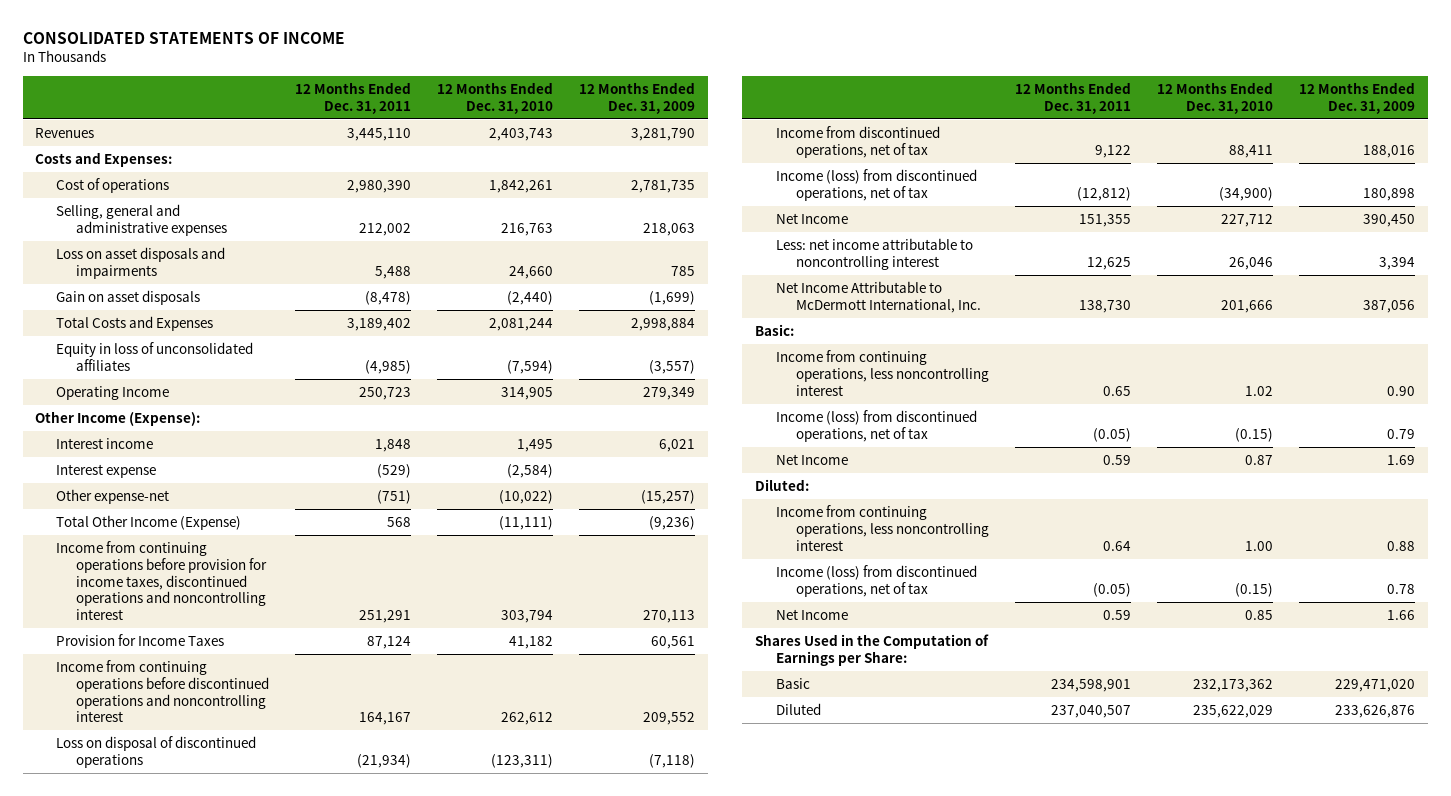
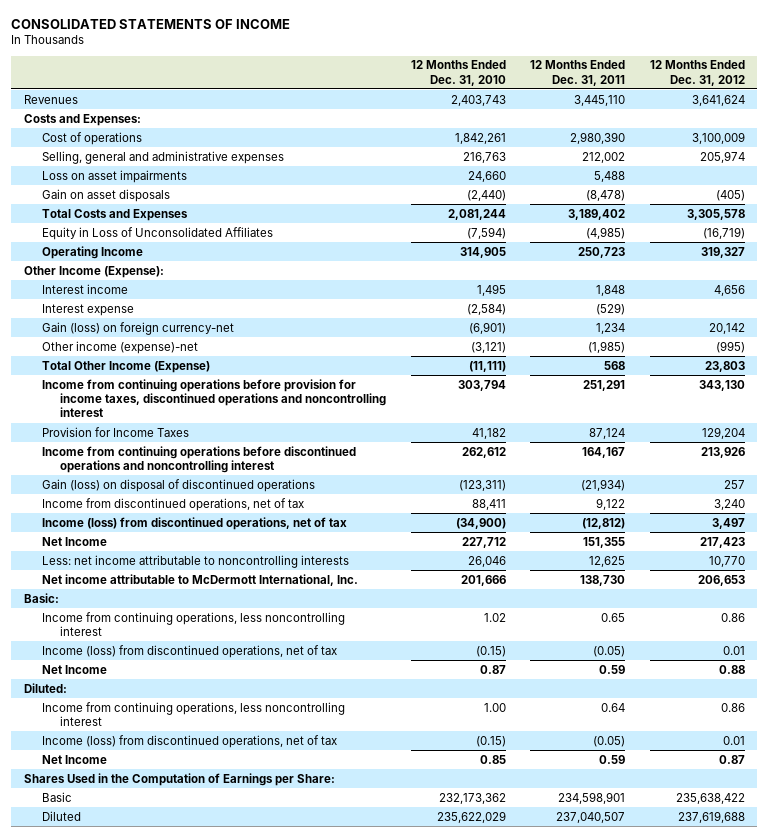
[579,81,696,114] 12 Months Ended Dec. 31, 2009 -> none
none -> [650,60,746,86] 12 Months Ended Dec. 31, 2012
[55,246,225,279] Loss on asset disposals and impairments -> [41,169,187,183] Loss on asset impairments
[55,341,253,371] Equity in loss of unconsolidated affiliates -> [41,226,273,240] Equity in Loss of Unconsolidated Affiliates
none -> [41,321,234,335] Gain (loss) on foreign currency-net
[55,488,169,504] Other expense-net -> [41,340,198,354] Other income (expense)-net
[377,489,412,504] (751) -> [588,340,626,353] (1,985)
[499,489,554,504] (10,022) -> [470,341,506,353] (3,121)
[55,735,256,768] Loss on disposal of discontinued operations -> [41,478,315,492] Gain (loss) on disposal of discontinued operations
[775,237,973,270] Less: net income attributable to noncontrolling interest -> [41,554,349,568] Less: net income attributable to noncontrolling interests
[775,280,982,313] Net Income Attributable to McDermott International, Inc. -> [41,573,358,586] Net income attributable to McDermott International, Inc.

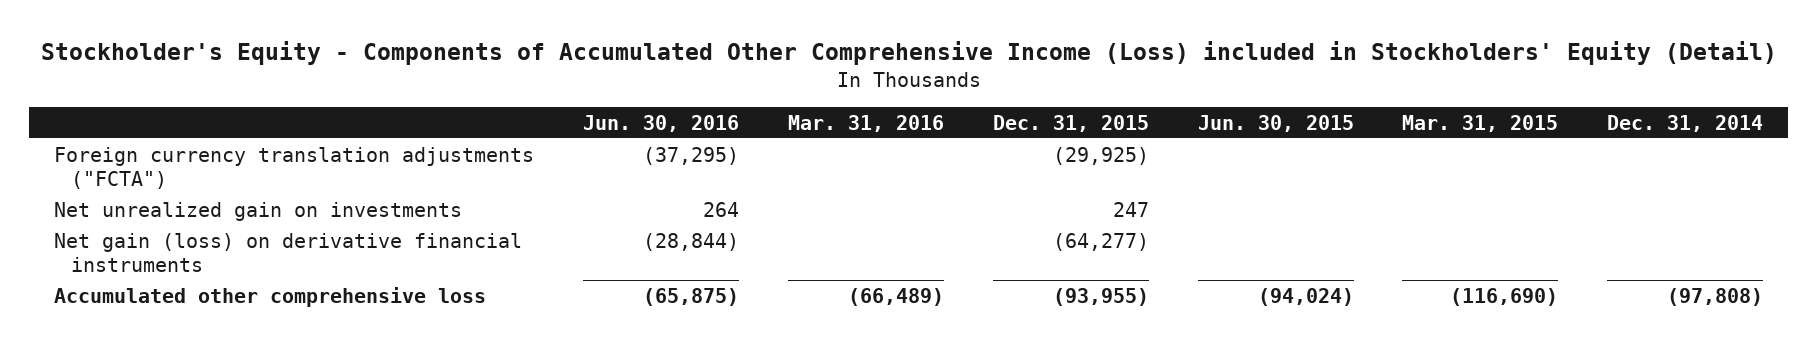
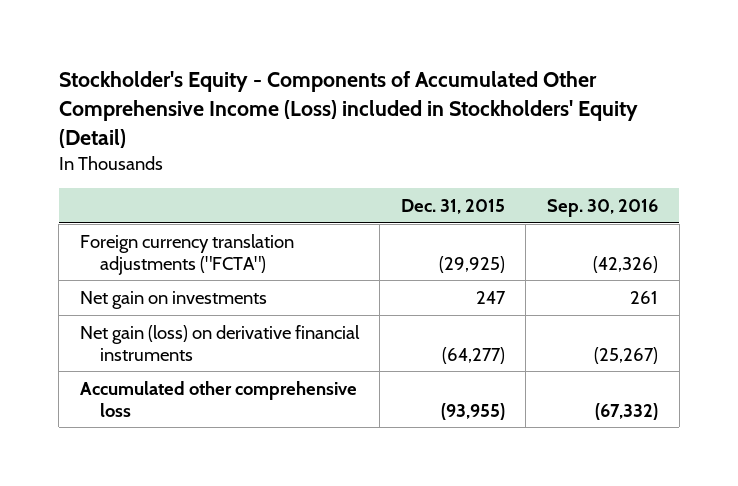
[582,114,739,132] Jun. 30, 2016 -> none
[787,114,944,132] Mar. 31, 2016 -> none
[1197,114,1354,132] Jun. 30, 2015 -> none
[1402,114,1559,132] Mar. 31, 2015 -> none
[1607,114,1764,132] Dec. 31, 2014 -> none
none -> [546,198,658,217] Sep. 30, 2016
[53,201,462,221] Net unrealized gain on investments -> [79,290,267,309] Net gain on investments

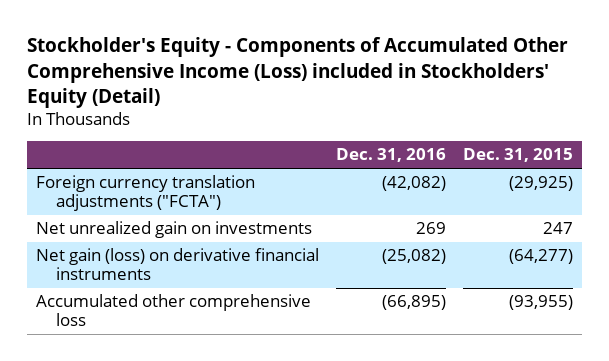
[546,198,658,217] Sep. 30, 2016 -> none
none -> [336,148,447,163] Dec. 31, 2016
[79,290,267,309] Net gain on investments -> [35,221,312,239] Net unrealized gain on investments

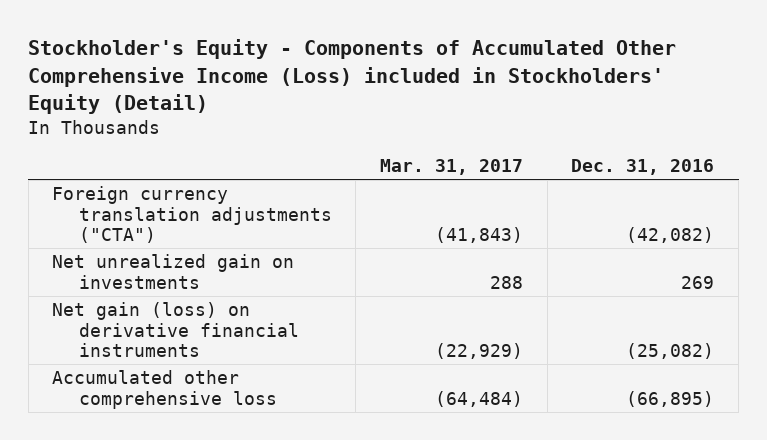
[463,148,574,163] Dec. 31, 2015 -> none
none -> [380,158,524,175] Mar. 31, 2017
[35,175,255,212] Foreign currency translation adjustments ("FCTA") -> [52,186,332,243] Foreign currency translation adjustments ("CTA")

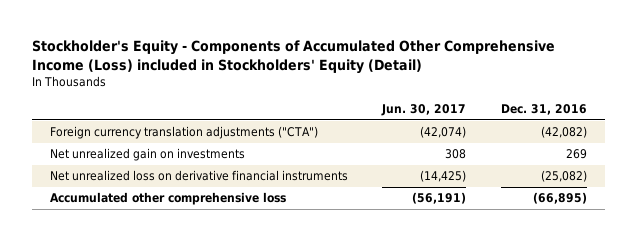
[380,158,524,175] Mar. 31, 2017 -> none
none -> [381,104,467,117] Jun. 30, 2017
[52,302,299,357] Net gain (loss) on derivative financial instruments -> [49,170,348,182] Net unrealized loss on derivative financial instruments

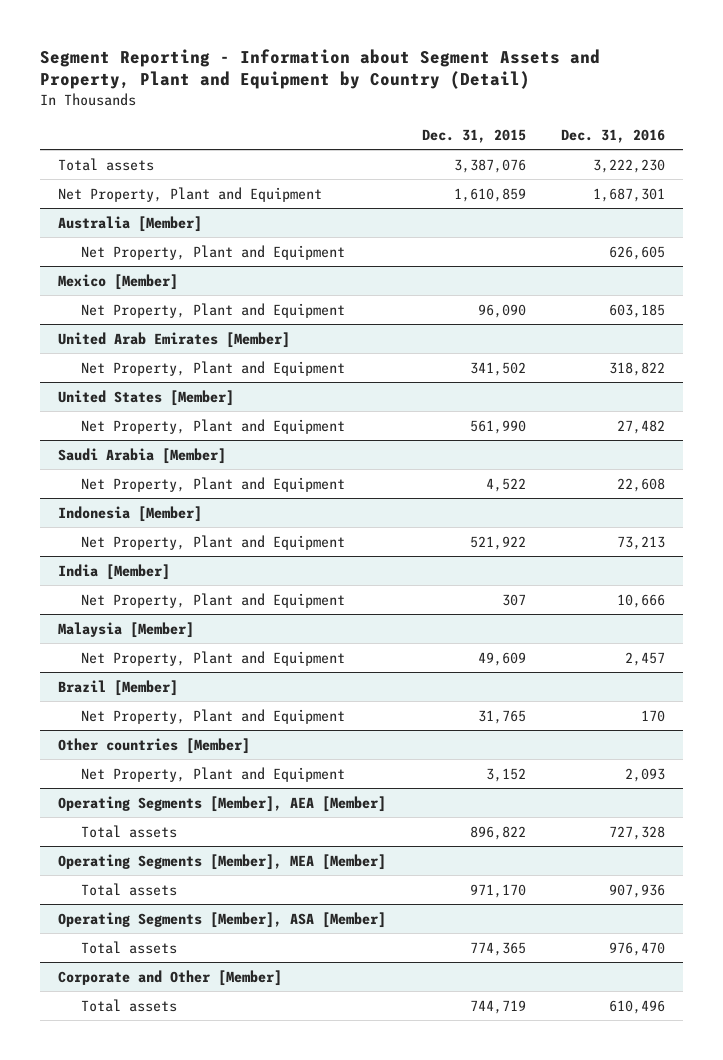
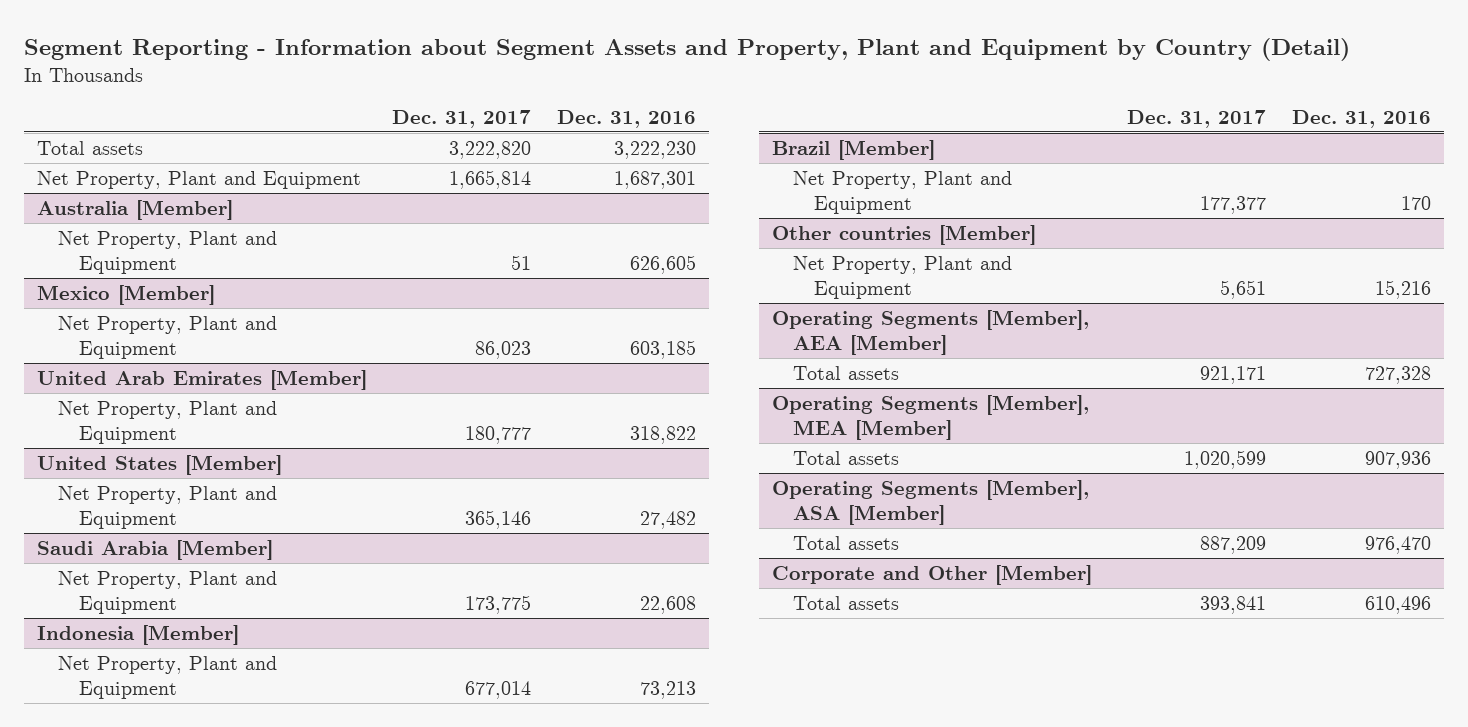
[421,128,526,143] Dec. 31, 2015 -> none
none -> [392,109,532,128] Dec. 31, 2017
[57,563,170,580] India [Member] -> none
[80,592,345,608] Net Property, Plant and Equipment -> none
[57,621,194,638] Malaysia [Member] -> none
[80,650,345,666] Net Property, Plant and Equipment -> none
[625,767,666,782] 2,093 -> [1375,279,1432,299] 15,216

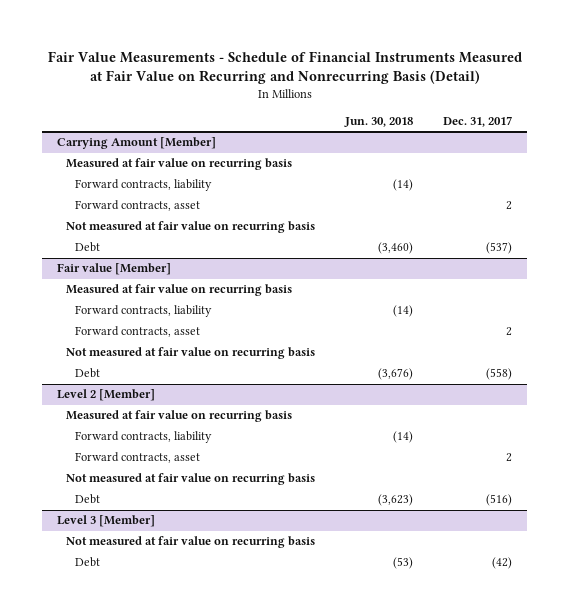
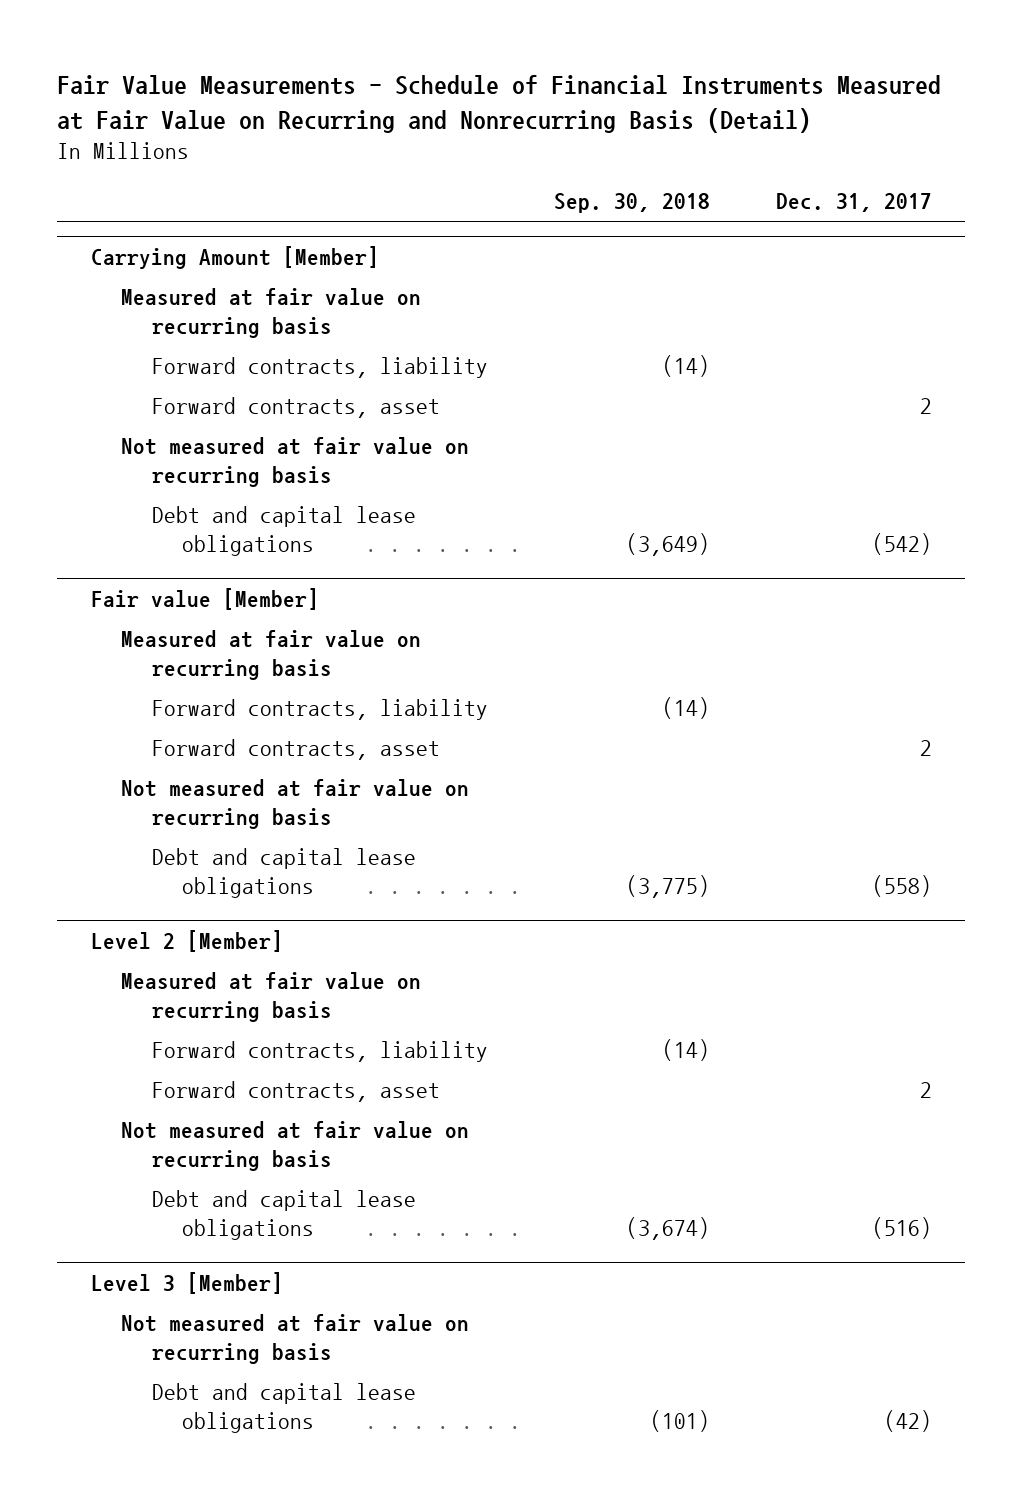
[344,117,414,128] Jun. 30, 2018 -> none
none -> [554,193,711,214] Sep. 30, 2018
[75,242,101,253] Debt -> none
none -> [151,506,416,556] Debt and capital lease obligations
[75,368,101,379] Debt -> [151,848,416,898] Debt and capital lease obligations
[75,494,101,505] Debt -> [151,1190,416,1240] Debt and capital lease obligations
[75,557,101,568] Debt -> none
none -> [151,1383,416,1433] Debt and capital lease obligations

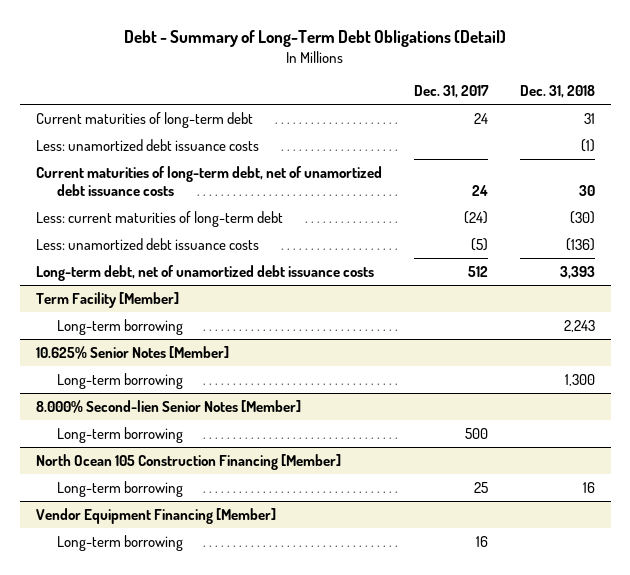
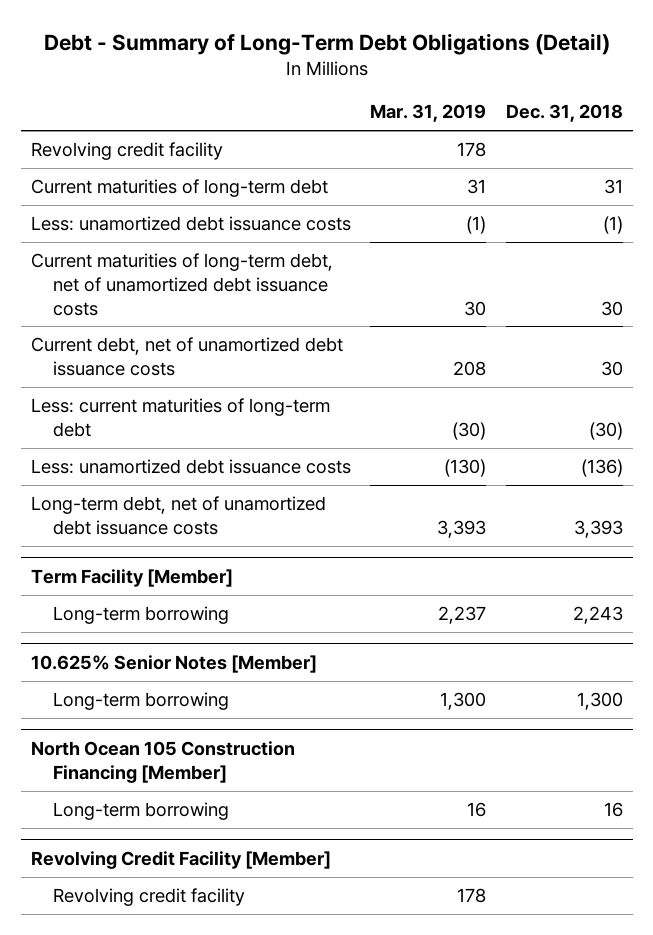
[413,85,489,99] Dec. 31, 2017 -> none
none -> [370,104,487,123] Mar. 31, 2019
none -> [30,141,223,160] Revolving credit facility
none -> [30,336,343,376] Current debt, net of unamortized debt issuance costs
[35,399,301,413] 8.000% Second-lien Senior Notes [Member] -> none
[57,426,184,443] Long-term borrowing -> none
[35,507,276,524] Vendor Equipment Financing [Member] -> none
[57,534,184,551] Long-term borrowing -> none
none -> [30,850,331,869] Revolving Credit Facility [Member]
none -> [52,887,245,906] Revolving credit facility

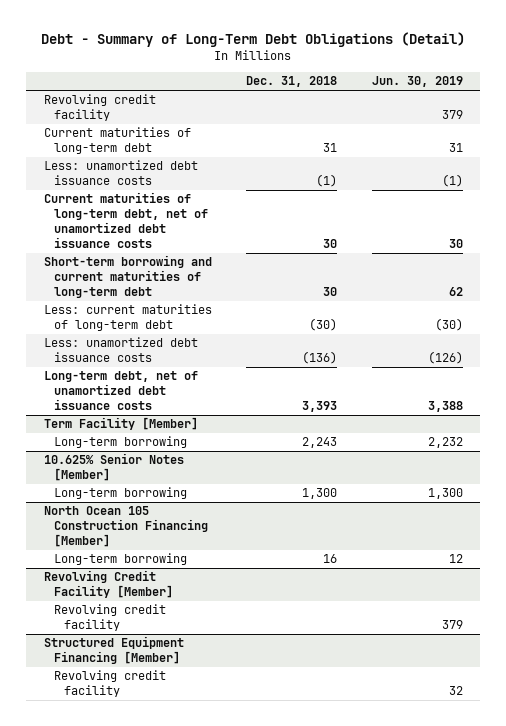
[370,104,487,123] Mar. 31, 2019 -> none
none -> [371,76,463,88] Jun. 30, 2019
[30,336,343,376] Current debt, net of unamortized debt issuance costs -> [43,255,212,299] Short-term borrowing and current maturities of long-term debt
none -> [43,636,184,665] Structured Equipment Financing [Member]
none -> [53,670,166,698] Revolving credit facility

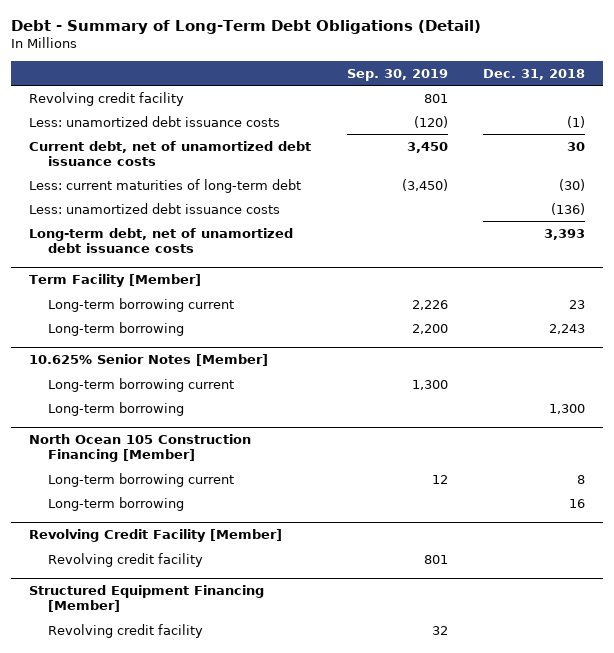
[371,76,463,88] Jun. 30, 2019 -> none
none -> [346,68,448,81] Sep. 30, 2019
[43,127,191,155] Current maturities of long-term debt -> none
[43,255,212,299] Short-term borrowing and current maturities of long-term debt -> none
[43,192,208,249] Current maturities of long-term debt, net of unamortized debt issuance costs -> [29,140,312,166] Current debt, net of unamortized debt issuance costs
none -> [48,297,235,312] Long-term borrowing current
none -> [48,377,235,392] Long-term borrowing current
none -> [48,472,235,487] Long-term borrowing current

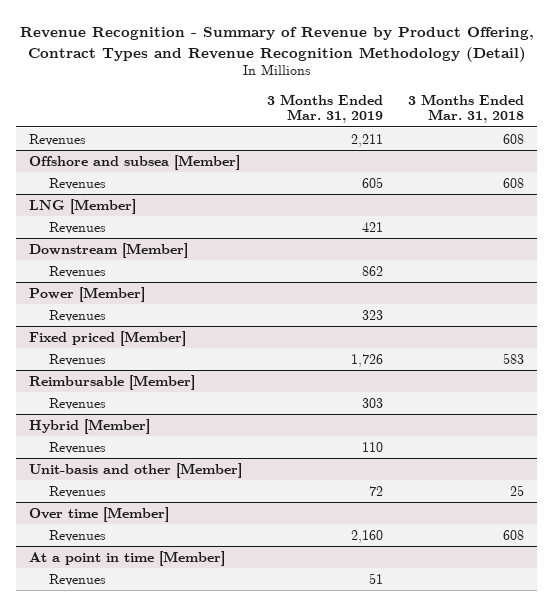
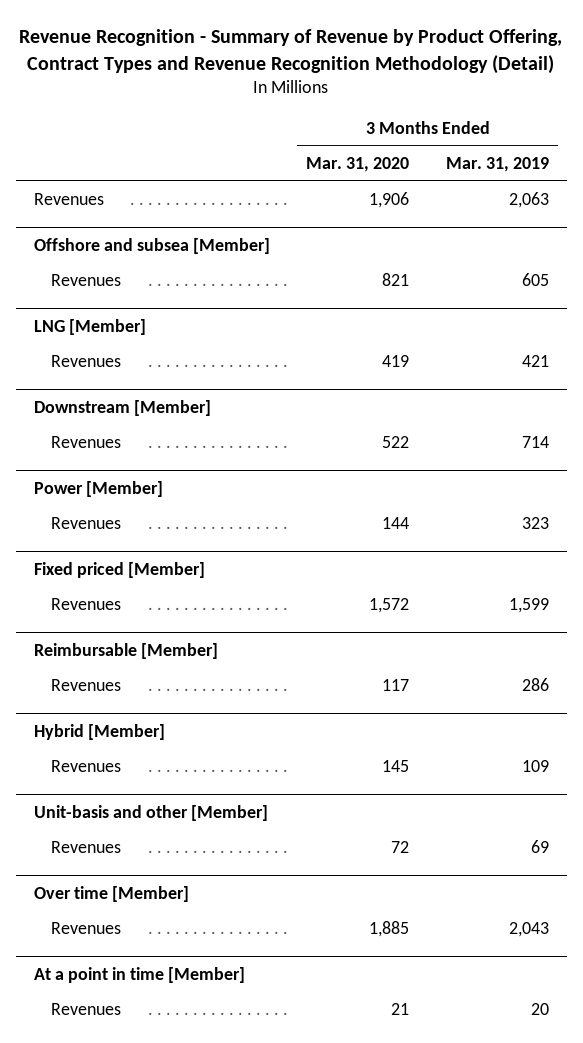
[408,93,525,124] 3 Months Ended Mar. 31, 2018 -> none
none -> [306,156,410,172] Mar. 31, 2020
[351,133,384,147] 2,211 -> [509,192,550,209] 2,063
[362,265,384,276] 862 -> [522,436,550,449] 714
[351,353,384,367] 1,726 -> [509,598,550,614] 1,599
[362,397,384,408] 303 -> [522,678,550,692] 286
[362,441,384,452] 110 -> [522,760,550,773] 109
[369,485,384,496] 72 -> [531,840,550,854] 69
[351,529,384,543] 2,160 -> [509,922,550,938] 2,043
[369,572,384,584] 51 -> [531,1003,550,1016] 20

